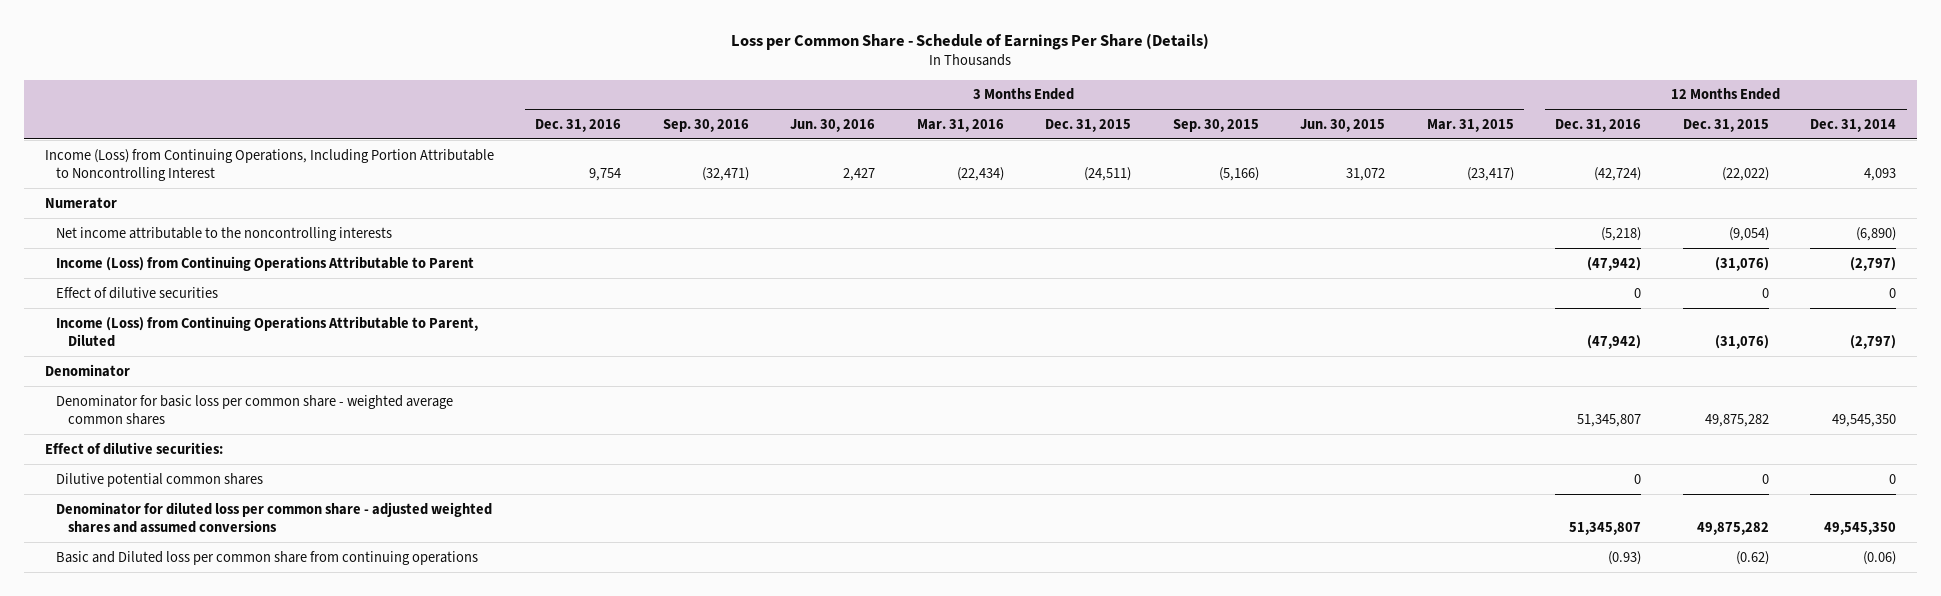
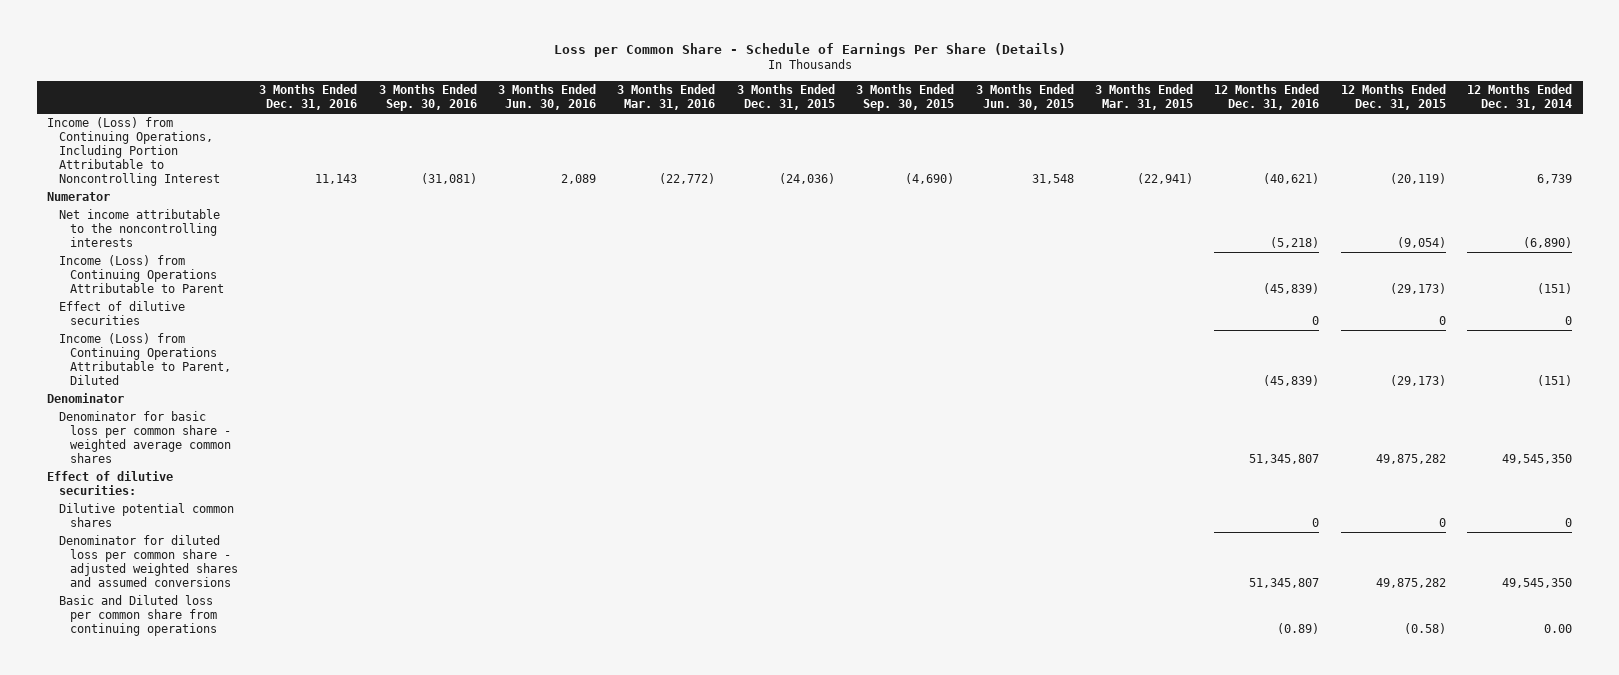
[589,167,622,181] 9,754 -> [315,174,358,185] 11,143
[701,166,749,181] (32,471) -> [420,173,477,185] (31,081)
[843,167,876,181] 2,427 -> [560,174,596,185] 2,089
[956,166,1004,181] (22,434) -> [659,173,716,185] (22,772)
[1084,166,1132,181] (24,511) -> [778,173,835,185] (24,036)
[1218,166,1259,181] (5,166) -> [905,173,955,185] (4,690)
[1346,167,1386,181] 31,072 -> [1031,174,1074,185] 31,548
[1466,166,1514,181] (23,417) -> [1136,173,1193,185] (22,941)
[1594,166,1642,181] (42,724) -> [1263,173,1320,185] (40,621)
[1721,166,1769,181] (22,022) -> [1389,173,1446,185] (20,119)
[1864,167,1897,181] 4,093 -> [1537,174,1573,185] 6,739
[1587,256,1642,271] (47,942) -> [1263,283,1320,295] (45,839)
[1714,256,1769,271] (31,076) -> [1389,283,1446,295] (29,173)
[1850,256,1897,271] (2,797) -> [1537,283,1573,295] (151)
[1587,334,1642,349] (47,942) -> [1263,375,1320,387] (45,839)
[1714,334,1769,349] (31,076) -> [1389,375,1446,387] (29,173)
[1850,334,1897,349] (2,797) -> [1537,375,1573,387] (151)
[1608,550,1642,565] (0.93) -> [1277,623,1320,635] (0.89)
[1735,550,1769,565] (0.62) -> [1403,623,1446,635] (0.58)
[1863,550,1897,565] (0.06) -> [1544,624,1573,634] 0.00

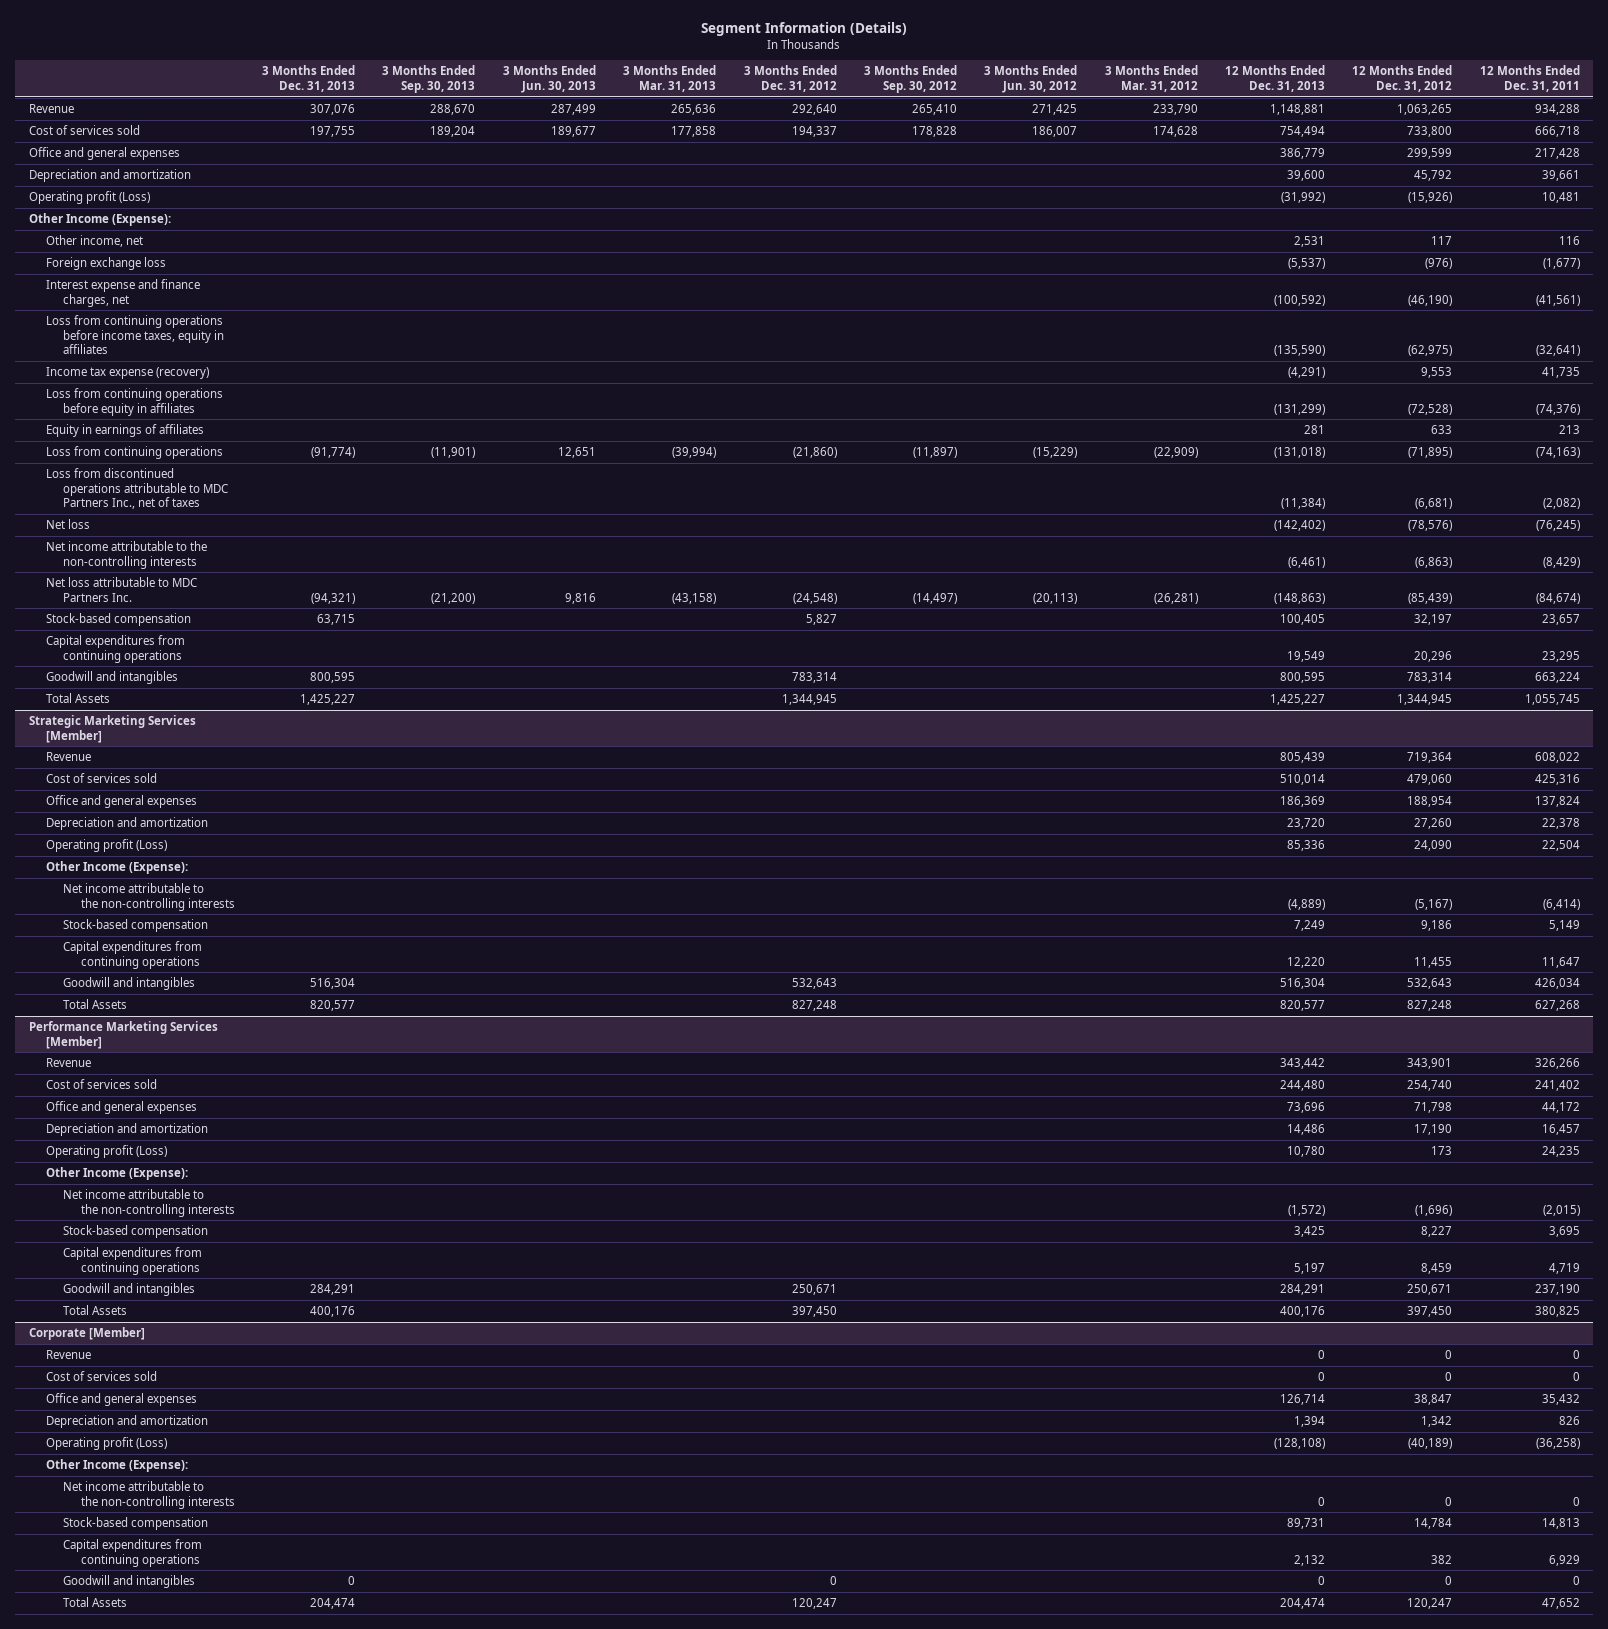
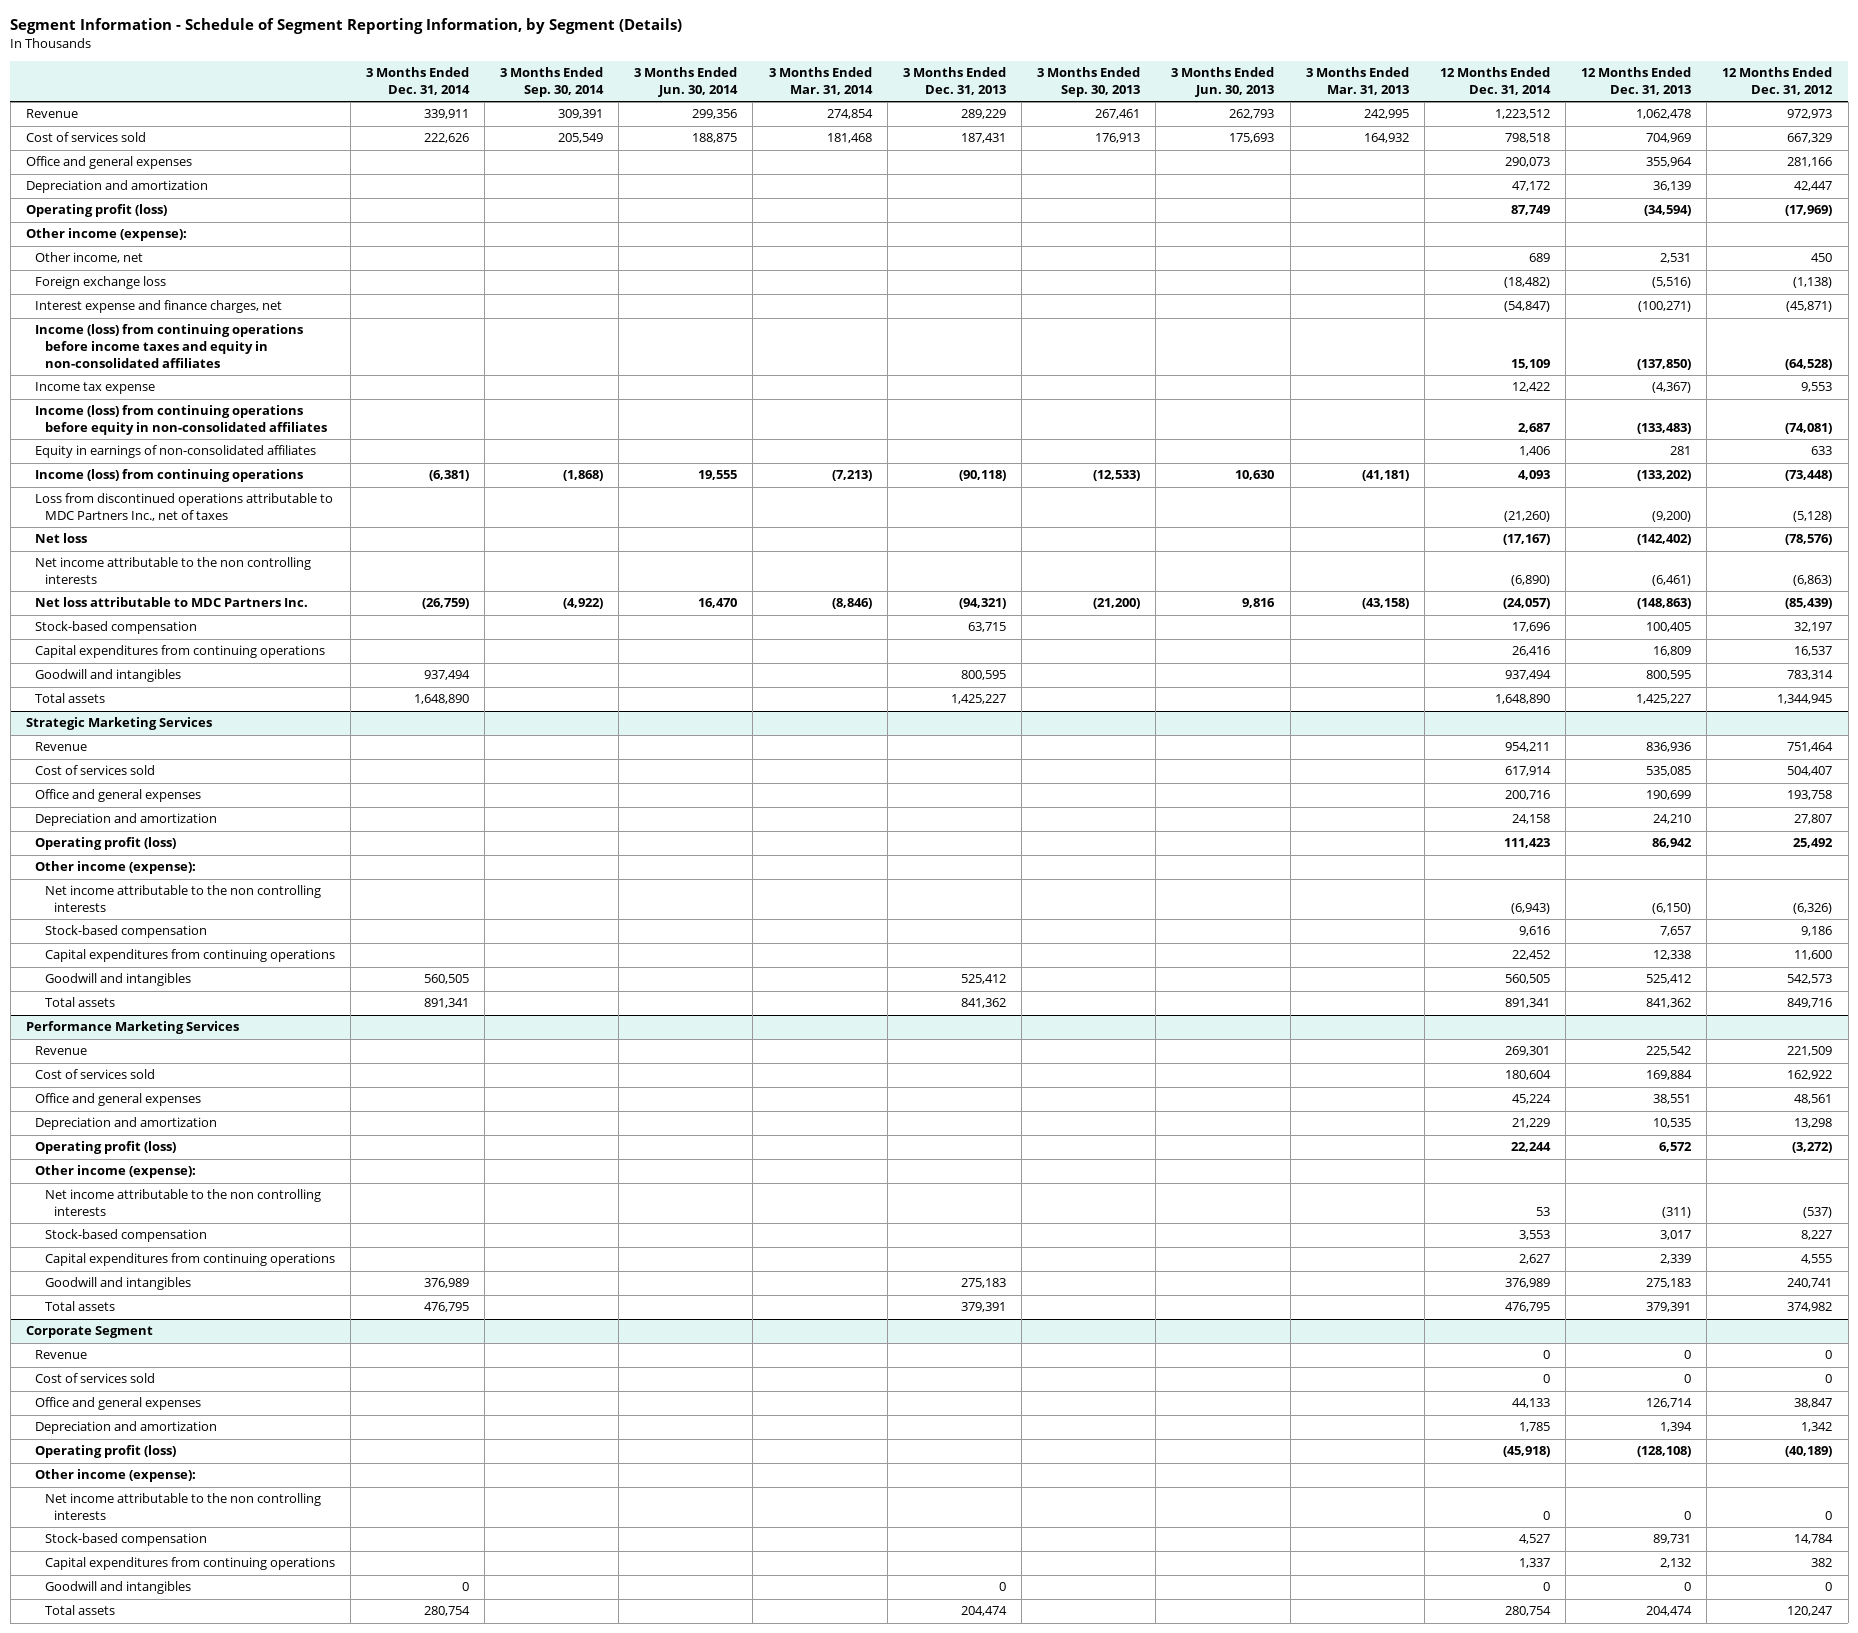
[701,21,908,36] Segment Information (Details) -> [10,18,683,35] Segment Information - Schedule of Segment Reporting Information, by Segment (Details)
[743,65,837,92] 3 Months Ended Dec. 31, 2012 -> none
[863,65,957,93] 3 Months Ended Sep. 30, 2012 -> none
[984,65,1078,93] 3 Months Ended Jun. 30, 2012 -> none
[1104,65,1198,92] 3 Months Ended Mar. 31, 2012 -> none
[1479,65,1580,92] 12 Months Ended Dec. 31, 2011 -> none
none -> [365,67,470,95] 3 Months Ended Dec. 31, 2014
none -> [500,67,605,97] 3 Months Ended Sep. 30, 2014
none -> [634,67,739,97] 3 Months Ended Jun. 30, 2014
none -> [768,67,873,95] 3 Months Ended Mar. 31, 2014
none -> [1439,67,1551,95] 12 Months Ended Dec. 31, 2014
[310,104,356,116] 307,076 -> [960,109,1006,120] 289,229
[430,104,476,116] 288,670 -> [1095,109,1141,120] 267,461
[550,104,596,116] 287,499 -> [1229,109,1275,120] 262,793
[671,104,717,116] 265,636 -> [1363,109,1409,120] 242,995
[1269,104,1325,116] 1,148,881 -> [1636,109,1692,120] 1,062,478
[1397,104,1453,116] 1,063,265 -> [1787,109,1833,120] 972,973
[310,126,356,138] 197,755 -> [960,133,1006,144] 187,431
[430,126,476,138] 189,204 -> [1095,133,1141,144] 176,913
[550,126,596,138] 189,677 -> [1229,133,1275,144] 175,693
[671,126,717,138] 177,858 -> [1363,133,1409,144] 164,932
[1279,126,1325,138] 754,494 -> [1646,133,1692,144] 704,969
[1407,126,1453,138] 733,800 -> [1787,133,1833,144] 667,329
[1279,148,1325,160] 386,779 -> [1646,157,1693,168] 355,964
[1407,148,1453,160] 299,599 -> [1787,157,1833,168] 281,166
[1286,170,1325,182] 39,600 -> [1653,181,1692,192] 36,139
[1414,170,1453,182] 45,792 -> [1794,181,1833,192] 42,447
[28,191,150,205] Operating profit (Loss) -> [25,204,167,218] Operating profit (loss)
[1280,192,1325,204] (31,992) -> [1644,205,1692,217] (34,594)
[1408,192,1453,204] (15,926) -> [1785,205,1833,217] (17,969)
[28,213,171,227] Other Income (Expense): -> [25,228,187,242] Other income (expense):
[1431,236,1453,246] 117 -> [1811,253,1833,263] 450
[1287,258,1325,270] (5,537) -> [1652,277,1692,289] (5,516)
[1425,258,1453,270] (976) -> [1793,277,1833,289] (1,138)
[1273,294,1325,306] (100,592) -> [1638,301,1692,313] (100,271)
[1408,294,1453,306] (46,190) -> [1786,301,1833,313] (45,871)
[45,315,225,355] Loss from continuing operations before income taxes, equity in affiliates -> [35,324,304,368] Income (loss) from continuing operations before income taxes and equity in non-consolidated affiliates
[1273,345,1325,357] (135,590) -> [1637,358,1692,370] (137,850)
[1408,345,1453,357] (62,975) -> [1785,358,1833,370] (64,528)
[45,367,209,380] Income tax expense (recovery) -> [35,382,156,395] Income tax expense
[1287,367,1325,379] (4,291) -> [1652,382,1692,394] (4,367)
[45,388,223,416] Loss from continuing operations before equity in affiliates -> [35,405,327,436] Income (loss) from continuing operations before equity in non-consolidated affiliates
[1273,403,1325,415] (131,299) -> [1637,423,1692,435] (133,483)
[1408,403,1453,415] (72,528) -> [1785,423,1833,435] (74,081)
[45,424,204,438] Equity in earnings of affiliates -> [35,445,317,459] Equity in earnings of non-consolidated affiliates
[45,446,223,460] Loss from continuing operations -> [35,469,304,483] Income (loss) from continuing operations
[311,447,356,459] (91,774) -> [958,470,1006,482] (90,118)
[431,447,476,459] (11,901) -> [1093,470,1141,482] (12,533)
[557,447,596,459] 12,651 -> [1235,470,1275,481] 10,630
[672,447,717,459] (39,994) -> [1361,470,1409,482] (41,181)
[1273,447,1325,459] (131,018) -> [1637,470,1692,482] (133,202)
[1408,447,1453,459] (71,895) -> [1785,470,1833,482] (73,448)
[1280,498,1325,510] (11,384) -> [1652,511,1692,523] (9,200)
[1415,498,1453,510] (6,681) -> [1793,511,1833,523] (5,128)
[45,541,207,569] Net income attributable to the non-controlling interests -> [35,557,312,585] Net income attributable to the non controlling interests
[1286,650,1325,662] 19,549 -> [1653,646,1692,657] 16,809
[1414,650,1453,662] 20,296 -> [1794,646,1833,657] 16,537
[28,1327,145,1341] Corporate [Member] -> none
[45,693,110,704] Total Assets -> [35,693,106,704] Total assets
[28,715,196,743] Strategic Marketing Services [Member] -> [25,717,212,731] Strategic Marketing Services
[1279,752,1325,764] 805,439 -> [1646,742,1692,753] 836,936
[1407,752,1453,764] 719,364 -> [1787,742,1834,753] 751,464
[1279,774,1325,786] 510,014 -> [1646,766,1692,777] 535,085
[1407,774,1453,786] 479,060 -> [1787,766,1833,777] 504,407
[1279,796,1325,808] 186,369 -> [1646,790,1692,801] 190,699
[1407,796,1453,808] 188,954 -> [1787,790,1833,801] 193,758
[1286,818,1325,830] 23,720 -> [1653,814,1692,825] 24,210
[1414,818,1453,830] 27,260 -> [1794,814,1833,825] 27,807
[45,839,167,853] Operating profit (Loss) -> [35,837,177,851] Operating profit (loss)
[1286,840,1325,852] 85,336 -> [1652,838,1693,849] 86,942
[1414,840,1453,852] 24,090 -> [1793,838,1834,849] 25,492
[45,861,188,875] Other Income (Expense): -> [35,861,197,875] Other income (expense):
[63,883,235,911] Net income attributable to the non-controlling interests -> [44,885,321,913] Net income attributable to the non controlling interests
[1287,898,1325,910] (4,889) -> [1652,903,1692,915] (6,150)
[1415,898,1453,910] (5,167) -> [1793,903,1833,915] (6,326)
[1293,920,1325,932] 7,249 -> [1660,926,1692,937] 7,657
[1286,956,1325,968] 12,220 -> [1653,950,1692,961] 12,338
[1414,956,1453,968] 11,455 -> [1794,950,1833,961] 11,600
[310,978,356,990] 516,304 -> [960,974,1006,985] 525,412
[1279,978,1325,990] 516,304 -> [1646,974,1692,985] 525,412
[1407,978,1453,990] 532,643 -> [1787,974,1833,985] 542,573
[63,999,128,1010] Total Assets -> [44,997,115,1008] Total assets
[310,1000,356,1012] 820,577 -> [960,998,1006,1009] 841,362
[1279,1000,1325,1012] 820,577 -> [1646,998,1692,1009] 841,362
[1407,1000,1453,1012] 827,248 -> [1787,998,1833,1009] 849,716
[28,1021,218,1049] Performance Marketing Services [Member] -> [25,1021,239,1035] Performance Marketing Services
[1279,1058,1325,1070] 343,442 -> [1646,1046,1692,1057] 225,542
[1407,1058,1453,1070] 343,901 -> [1787,1046,1833,1057] 221,509
[1279,1080,1325,1092] 244,480 -> [1646,1070,1693,1081] 169,884
[1407,1080,1453,1092] 254,740 -> [1787,1070,1833,1081] 162,922
[1286,1102,1325,1114] 73,696 -> [1653,1094,1692,1105] 38,551
[1414,1102,1453,1114] 71,798 -> [1794,1094,1833,1105] 48,561
[1286,1124,1325,1136] 14,486 -> [1653,1118,1692,1129] 10,535
[1414,1124,1453,1136] 17,190 -> [1794,1118,1833,1129] 13,298
[45,1145,167,1159] Operating profit (Loss) -> [35,1141,177,1155] Operating profit (loss)
[1286,1146,1325,1158] 10,780 -> [1659,1142,1693,1153] 6,572
[1431,1146,1453,1156] 173 -> [1792,1142,1833,1154] (3,272)
[45,1167,188,1181] Other Income (Expense): -> [35,1165,197,1179] Other income (expense):
[63,1189,235,1217] Net income attributable to the non-controlling interests -> [44,1189,321,1217] Net income attributable to the non controlling interests
[1287,1204,1325,1216] (1,572) -> [1662,1207,1692,1219] (311)
[1415,1204,1453,1216] (1,696) -> [1803,1207,1833,1219] (537)
[1293,1226,1325,1238] 3,425 -> [1660,1230,1692,1241] 3,017
[1293,1262,1325,1274] 5,197 -> [1660,1254,1692,1265] 2,339
[1421,1262,1453,1274] 8,459 -> [1801,1254,1833,1265] 4,555
[310,1284,356,1296] 284,291 -> [960,1278,1006,1289] 275,183
[1279,1284,1325,1296] 284,291 -> [1646,1278,1692,1289] 275,183
[1407,1284,1453,1296] 250,671 -> [1787,1278,1833,1289] 240,741
[63,1305,128,1316] Total Assets -> [44,1301,115,1312] Total assets
[310,1306,356,1318] 400,176 -> [960,1302,1006,1313] 379,391
[1279,1306,1325,1318] 400,176 -> [1646,1302,1692,1313] 379,391
[1407,1306,1453,1318] 397,450 -> [1787,1302,1833,1313] 374,982
none -> [25,1326,153,1339] Corporate Segment
[45,1437,167,1451] Operating profit (Loss) -> [35,1445,177,1459] Operating profit (loss)
[45,1459,188,1473] Other Income (Expense): -> [35,1469,197,1483] Other income (expense):
[63,1481,235,1509] Net income attributable to the non-controlling interests -> [44,1493,321,1521] Net income attributable to the non controlling interests
[63,1597,128,1608] Total Assets -> [44,1605,115,1616] Total assets

